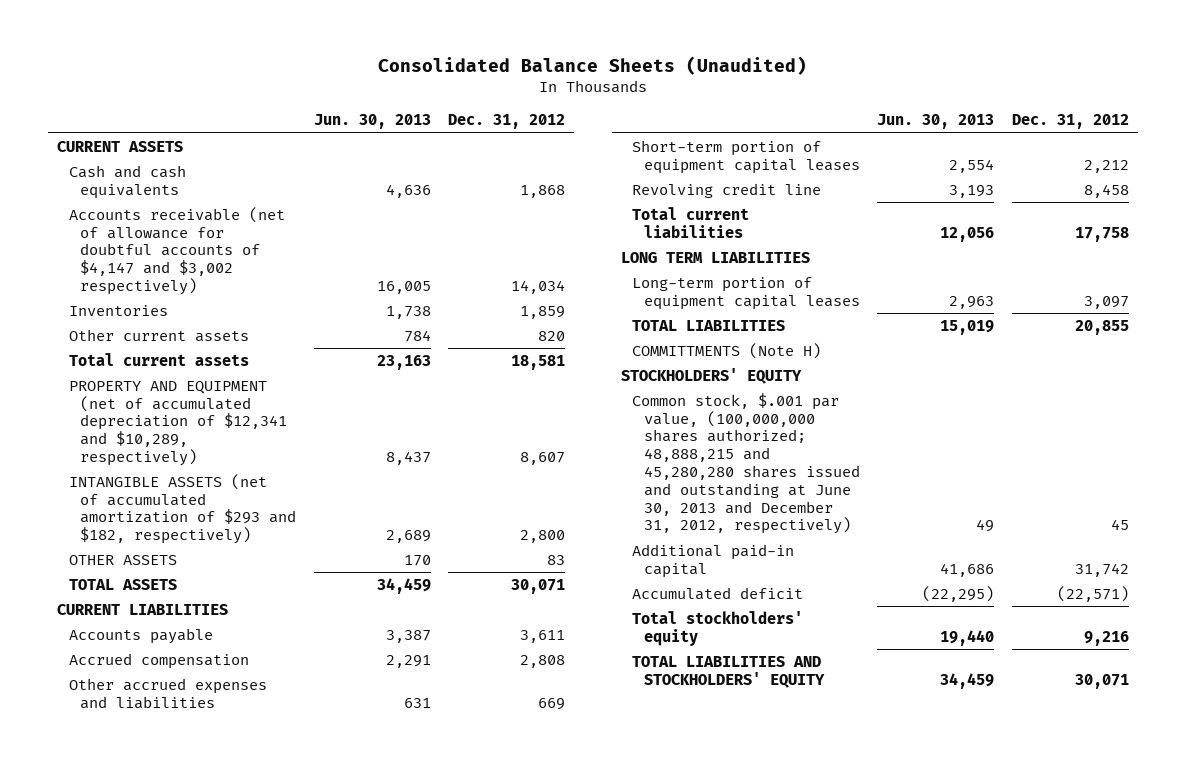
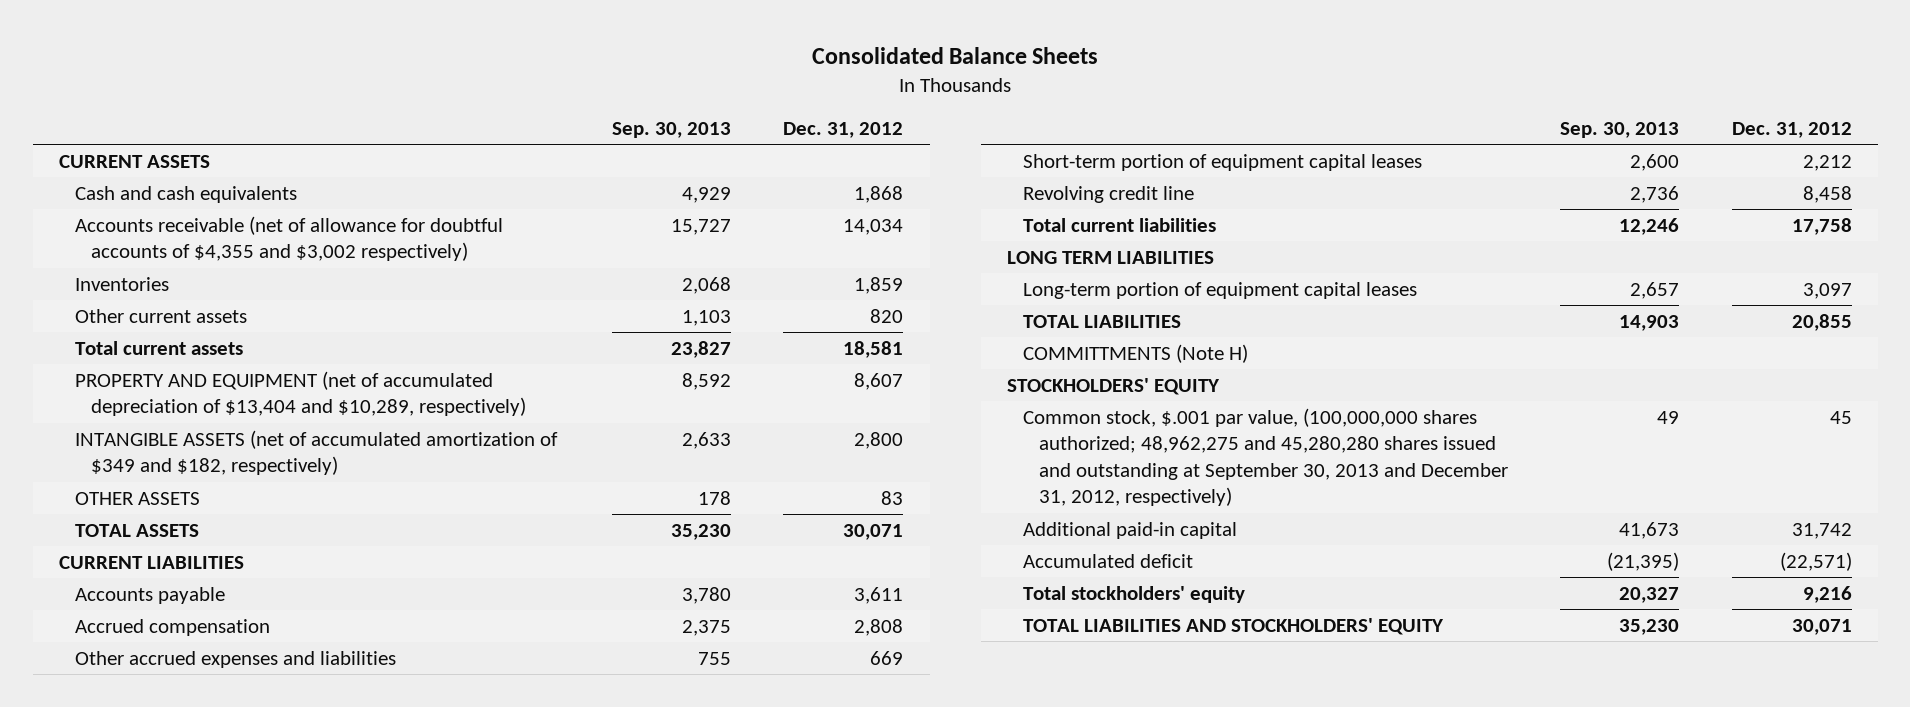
[378,55,808,75] Consolidated Balance Sheets (Unaudited) -> [812,47,1099,65] Consolidated Balance Sheets
[313,114,431,130] Jun. 30, 2013 -> none
none -> [612,122,732,139] Sep. 30, 2013
[68,206,285,295] Accounts receivable (net of allowance for doubtful accounts of $4,147 and $3,002 respectively) -> [74,215,503,262] Accounts receivable (net of allowance for doubtful accounts of $4,355 and $3,002 respectively)
[68,380,288,466] PROPERTY AND EQUIPMENT (net of accumulated depreciation of $12,341 and $10,289, respectively) -> [74,370,526,417] PROPERTY AND EQUIPMENT (net of accumulated depreciation of $13,404 and $10,289, respectively)
[68,473,297,545] INTANGIBLE ASSETS (net of accumulated amortization of $293 and $182, respectively) -> [74,429,558,476] INTANGIBLE ASSETS (net of accumulated amortization of $349 and $182, respectively)
[632,392,860,535] Common stock, $.001 par value, (100,000,000 shares authorized; 48,888,215 and 45,280,280 shares issued and outstanding at June 30, 2013 and December 31, 2012, respectively) -> [1022,407,1508,507] Common stock, $.001 par value, (100,000,000 shares authorized; 48,962,275 and 45,280,280 shares issued and outstanding at September 30, 2013 and December 31, 2012, respectively)

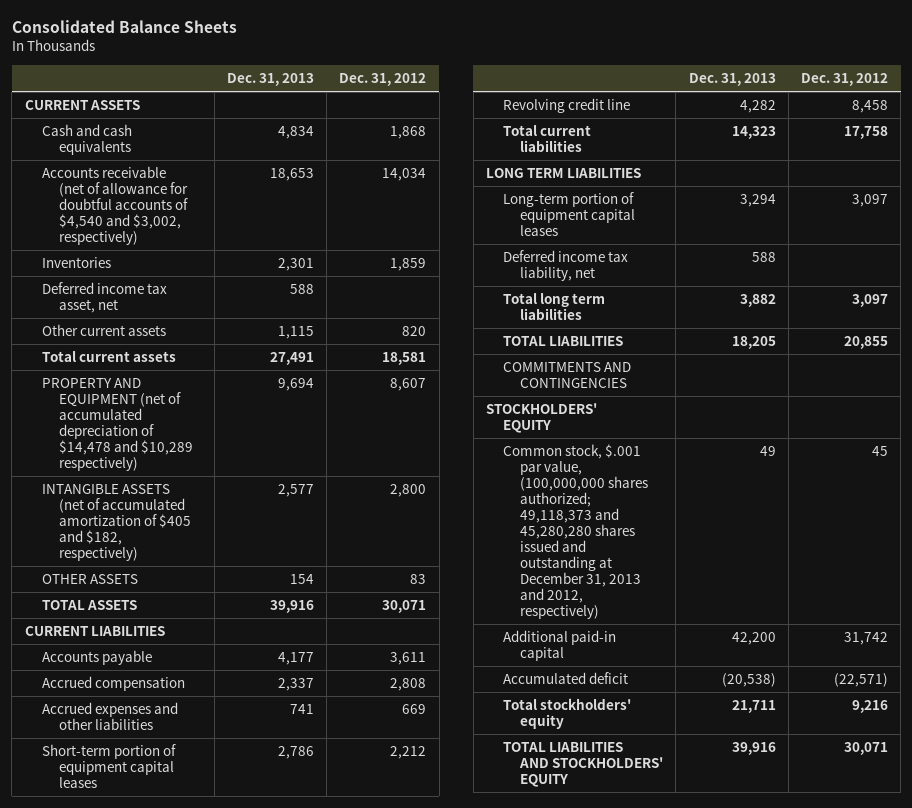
[612,122,732,139] Sep. 30, 2013 -> none
none -> [227,73,315,87] Dec. 31, 2013
[74,215,503,262] Accounts receivable (net of allowance for doubtful accounts of $4,355 and $3,002 respectively) -> [41,166,188,246] Accounts receivable (net of allowance for doubtful accounts of $4,540 and $3,002, respectively)
none -> [41,282,167,314] Deferred income tax asset, net
[74,370,526,417] PROPERTY AND EQUIPMENT (net of accumulated depreciation of $13,404 and $10,289, respectively) -> [41,378,193,472] PROPERTY AND EQUIPMENT (net of accumulated depreciation of $14,478 and $10,289 respectively)
[74,429,558,476] INTANGIBLE ASSETS (net of accumulated amortization of $349 and $182, respectively) -> [41,484,191,562] INTANGIBLE ASSETS (net of accumulated amortization of $405 and $182, respectively)
[74,650,396,668] Other accrued expenses and liabilities -> [41,702,178,731] Accrued expenses and other liabilities
none -> [503,250,629,282] Deferred income tax liability, net
none -> [503,293,606,321] Total long term liabilities
[1022,343,1248,363] COMMITTMENTS (Note H) -> [503,362,632,389] COMMITMENTS AND CONTINGENCIES
[1022,407,1508,507] Common stock, $.001 par value, (100,000,000 shares authorized; 48,962,275 and 45,280,280 shares issued and outstanding at September 30, 2013 and December 31, 2012, respectively) -> [503,444,649,620] Common stock, $.001 par value, (100,000,000 shares authorized; 49,118,373 and 45,280,280 shares issued and outstanding at December 31, 2013 and 2012, respectively)

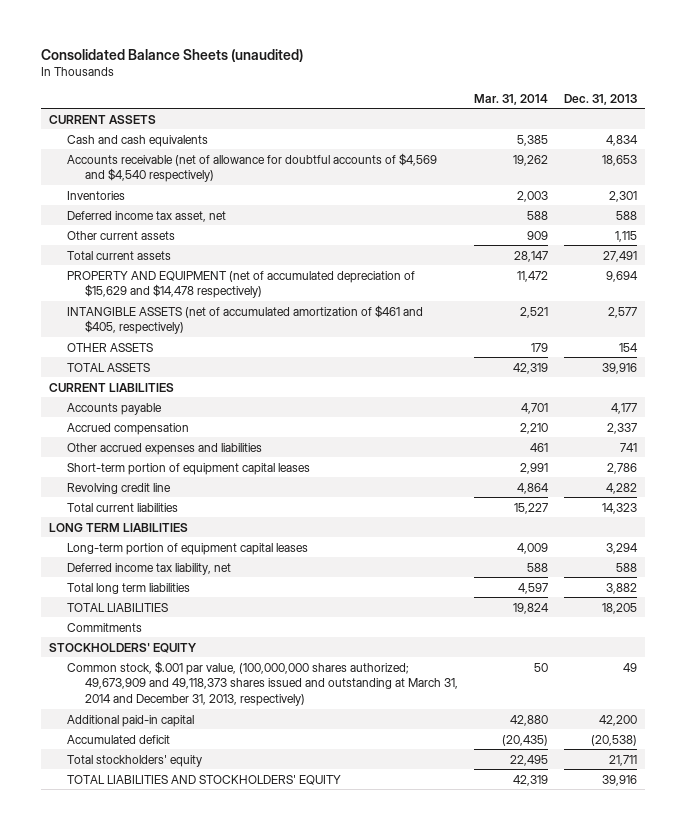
[11,20,237,34] Consolidated Balance Sheets -> [40,48,303,62] Consolidated Balance Sheets (unaudited)
[339,73,427,87] Dec. 31, 2012 -> none
none -> [474,93,549,105] Mar. 31, 2014
[41,166,188,246] Accounts receivable (net of allowance for doubtful accounts of $4,540 and $3,002, respectively) -> [66,152,437,183] Accounts receivable (net of allowance for doubtful accounts of $4,569 and $4,540 respectively)
[41,378,193,472] PROPERTY AND EQUIPMENT (net of accumulated depreciation of $14,478 and $10,289 respectively) -> [66,270,415,299] PROPERTY AND EQUIPMENT (net of accumulated depreciation of $15,629 and $14,478 respectively)
[41,484,191,562] INTANGIBLE ASSETS (net of accumulated amortization of $405 and $182, respectively) -> [66,304,423,335] INTANGIBLE ASSETS (net of accumulated amortization of $461 and $405, respectively)
[41,702,178,731] Accrued expenses and other liabilities -> [66,442,262,455] Other accrued expenses and liabilities
[503,362,632,389] COMMITMENTS AND CONTINGENCIES -> [66,622,142,632] Commitments
[503,444,649,620] Common stock, $.001 par value, (100,000,000 shares authorized; 49,118,373 and 45,280,280 shares issued and outstanding at December 31, 2013 and 2012, respectively) -> [66,660,459,707] Common stock, $.001 par value, (100,000,000 shares authorized; 49,673,909 and 49,118,373 shares issued and outstanding at March 31, 2014 and December 31, 2013, respectively)

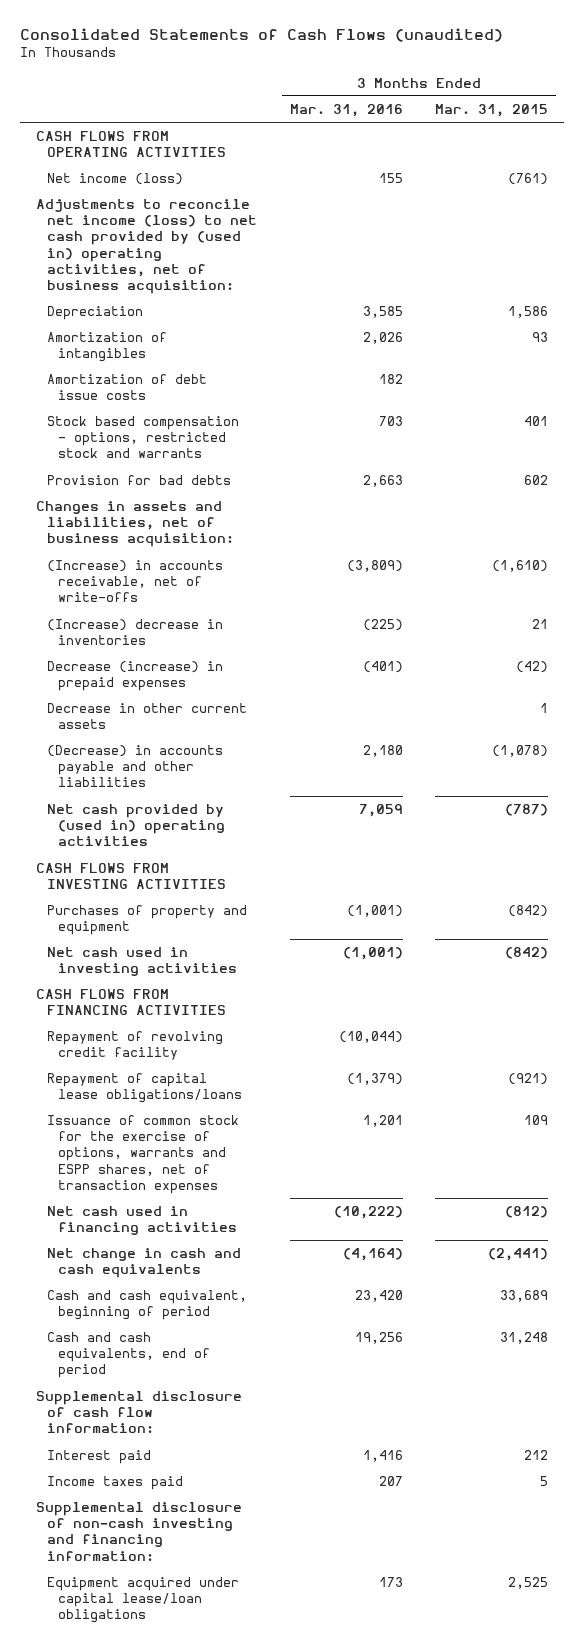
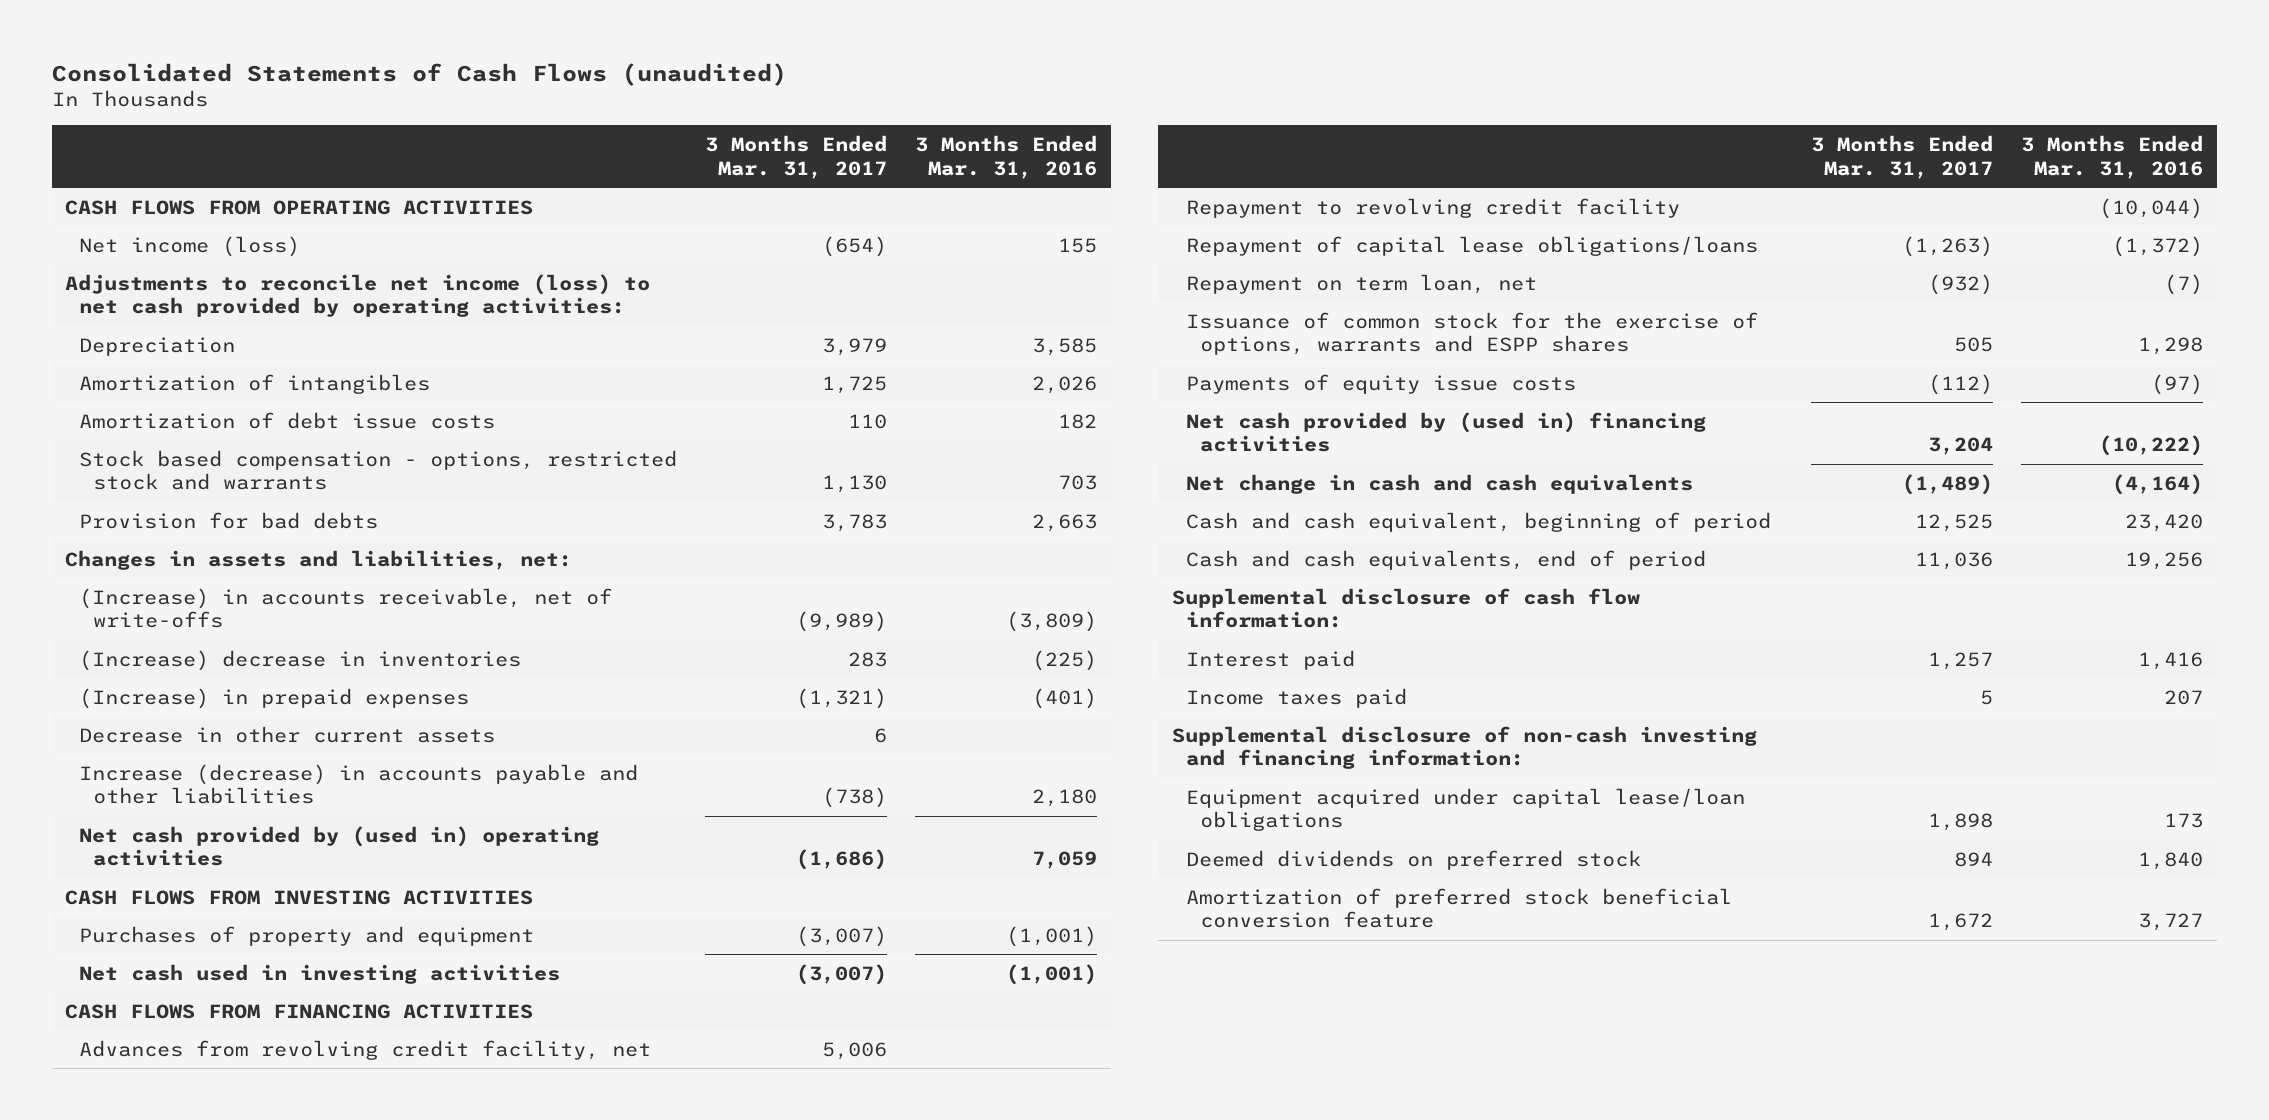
[435,103,549,117] Mar. 31, 2015 -> none
none -> [705,135,888,179] 3 Months Ended Mar. 31, 2017
[36,198,258,295] Adjustments to reconcile net income (loss) to net cash provided by (used in) operating activities, net of business acquisition: -> [65,273,651,318] Adjustments to reconcile net income (loss) to net cash provided by operating activities:
[36,500,235,548] Changes in assets and liabilities, net of business acquisition: -> [65,549,573,570] Changes in assets and liabilities, net:
[47,660,224,692] Decrease (increase) in prepaid expenses -> [79,687,470,709] (Increase) in prepaid expenses
[47,744,224,788] (Decrease) in accounts payable and other liabilities -> [79,763,639,805] Increase (decrease) in accounts payable and other liabilities
none -> [79,1039,652,1060] Advances from revolving credit facility, net
[47,1030,224,1061] Repayment of revolving credit facility -> [1185,197,1680,218] Repayment to revolving credit facility
[346,1072,403,1085] (1,379) -> [2112,235,2204,257] (1,372)
none -> [1185,273,1537,294] Repayment on term loan, net
[47,1114,240,1194] Issuance of common stock for the exercise of options, warrants and ESPP shares, net of transaction expenses -> [1185,311,1758,356] Issuance of common stock for the exercise of options, warrants and ESPP shares
[362,1114,403,1127] 1,201 -> [2138,337,2204,356] 1,298
none -> [1185,373,1576,394] Payments of equity issue costs
[47,1205,238,1236] Net cash used in financing activities -> [1185,411,1706,453] Net cash provided by (used in) financing activities
none -> [1185,849,1641,870] Deemed dividends on preferred stock
none -> [1185,887,1732,929] Amortization of preferred stock beneficial conversion feature

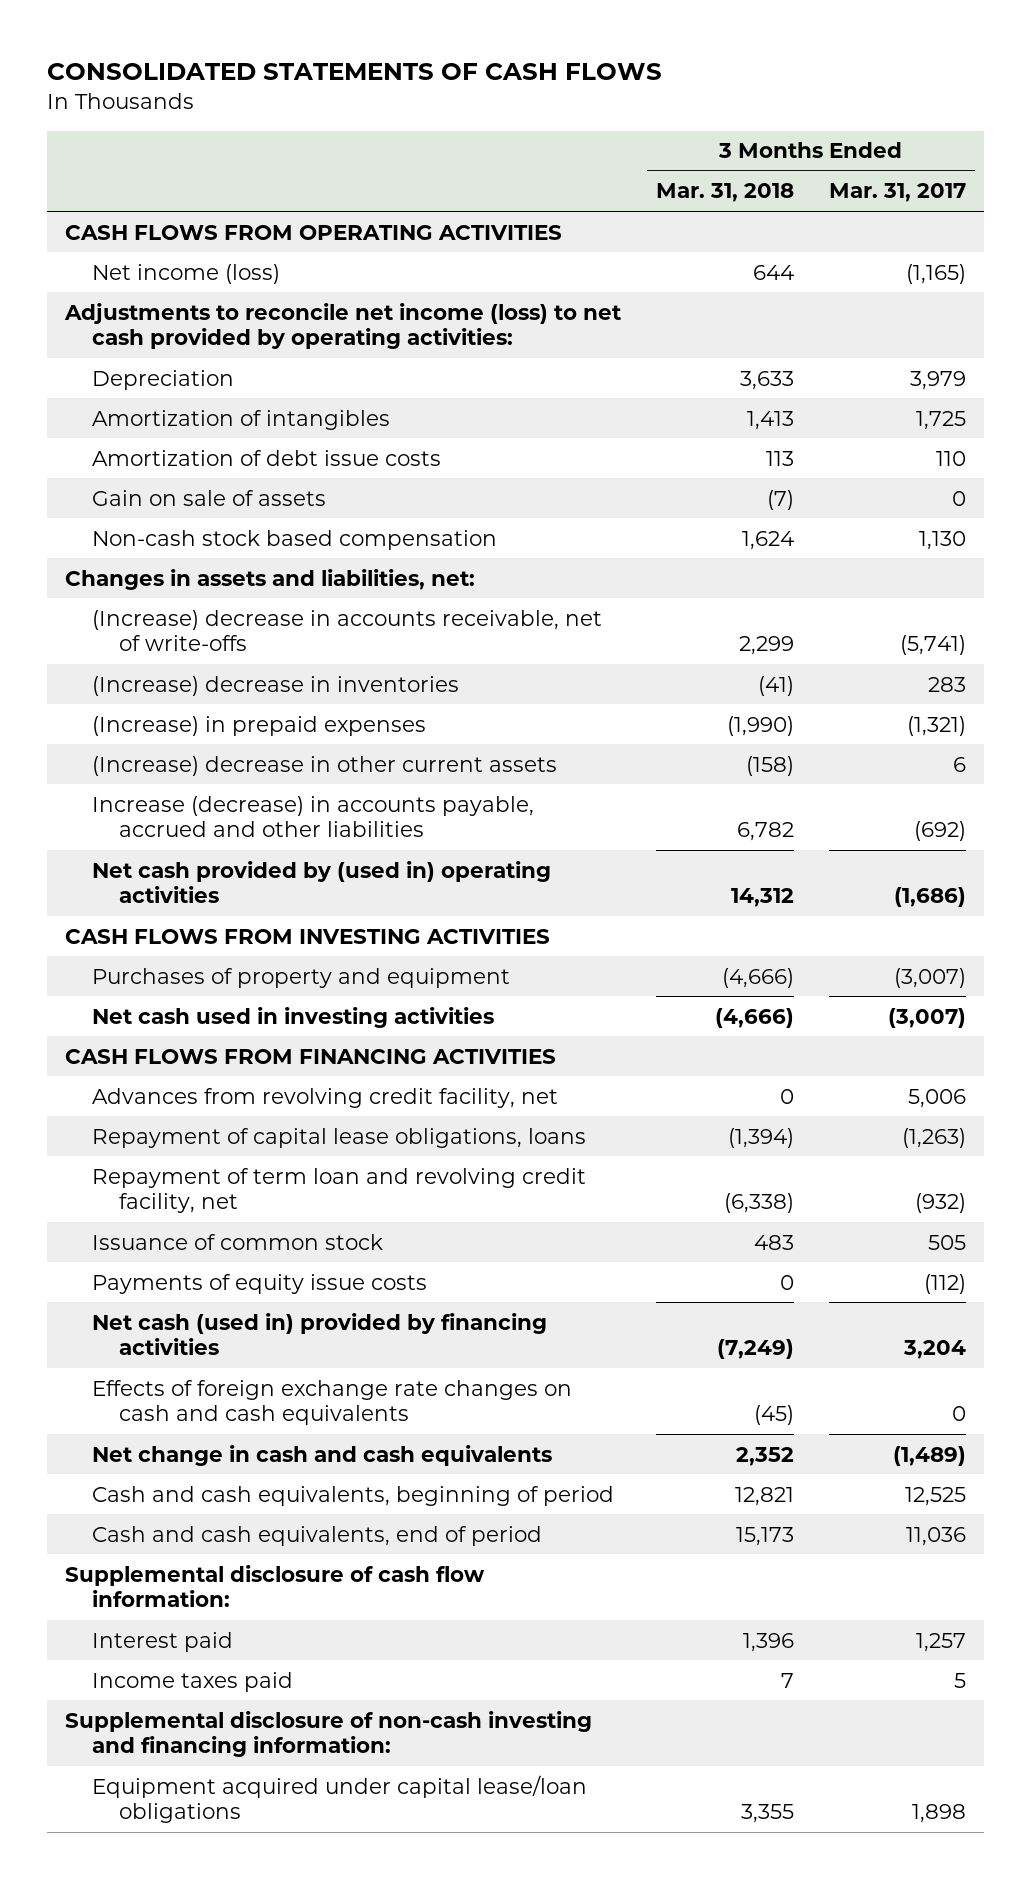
[51,62,787,86] Consolidated Statements of Cash Flows (unaudited) -> [47,63,663,81] CONSOLIDATED STATEMENTS OF CASH FLOWS
[914,135,1097,179] 3 Months Ended Mar. 31, 2016 -> none
none -> [656,183,795,203] Mar. 31, 2018
[822,235,888,257] (654) -> [906,263,967,284] (1,165)
[79,511,379,529] Provision for bad debts -> none
none -> [92,489,327,506] Gain on sale of assets
[79,449,678,491] Stock based compensation - options, restricted stock and warrants -> [92,529,498,550] Non-cash stock based compensation
[79,587,613,629] (Increase) in accounts receivable, net of write-offs -> [92,609,603,652] (Increase) decrease in accounts receivable, net of write-offs
[796,611,888,633] (9,989) -> [900,635,967,656] (5,741)
[79,725,496,743] Decrease in other current assets -> [92,755,558,776] (Increase) decrease in other current assets
[79,763,639,805] Increase (decrease) in accounts payable and other liabilities -> [92,795,535,838] Increase (decrease) in accounts payable, accrued and other liabilities
[822,787,888,809] (738) -> [914,821,967,842] (692)
[1185,197,1680,218] Repayment to revolving credit facility -> none
[1185,311,1758,356] Issuance of common stock for the exercise of options, warrants and ESPP shares -> none
[1185,235,1758,256] Repayment of capital lease obligations/loans -> [92,1127,587,1148] Repayment of capital lease obligations, loans
[1185,273,1537,294] Repayment on term loan, net -> [92,1167,587,1214] Repayment of term loan and revolving credit facility, net
none -> [92,1233,384,1250] Issuance of common stock
[1185,411,1706,453] Net cash provided by (used in) financing activities -> [92,1312,548,1356] Net cash (used in) provided by financing activities
none -> [92,1379,573,1426] Effects of foreign exchange rate changes on cash and cash equivalents
[1185,511,1771,532] Cash and cash equivalent, beginning of period -> [92,1485,615,1506] Cash and cash equivalents, beginning of period
[1185,849,1641,870] Deemed dividends on preferred stock -> none
[1185,887,1732,929] Amortization of preferred stock beneficial conversion feature -> none

